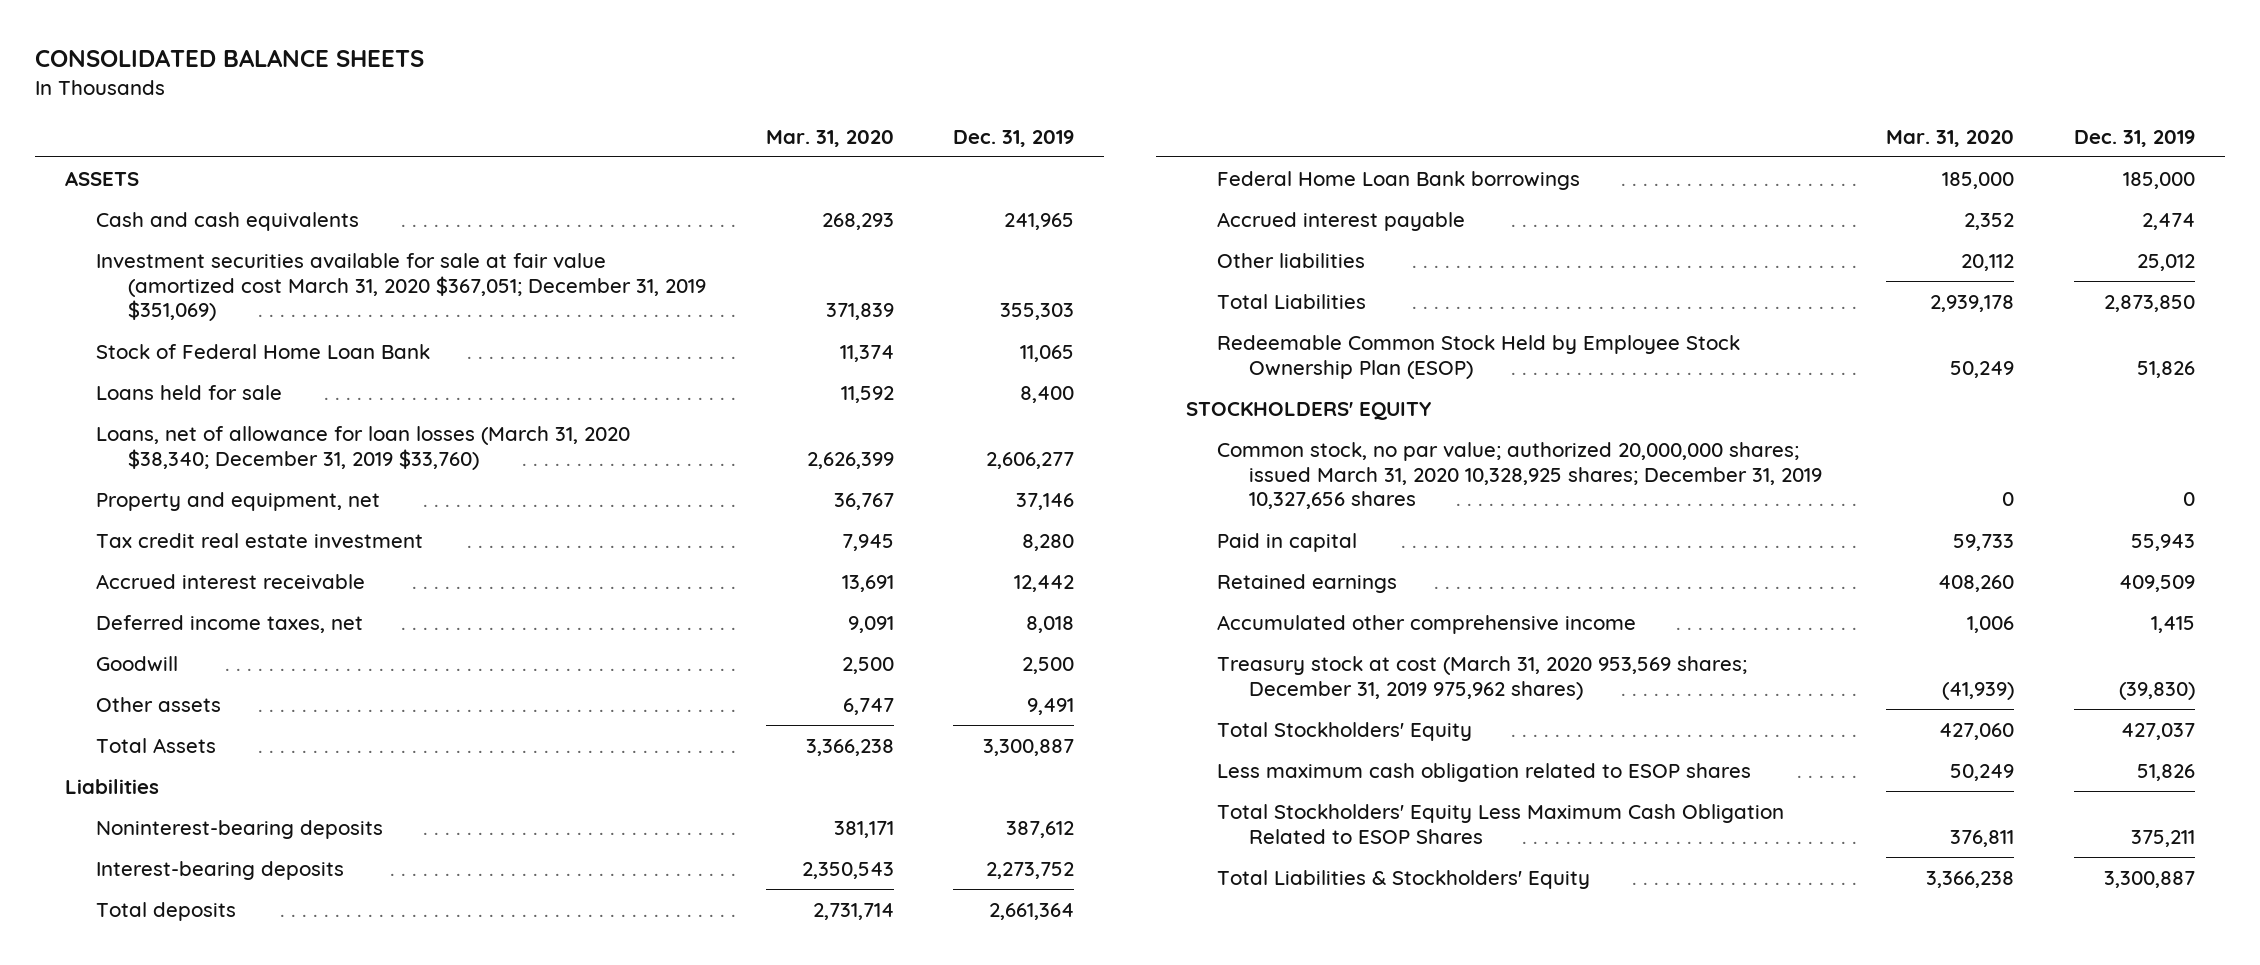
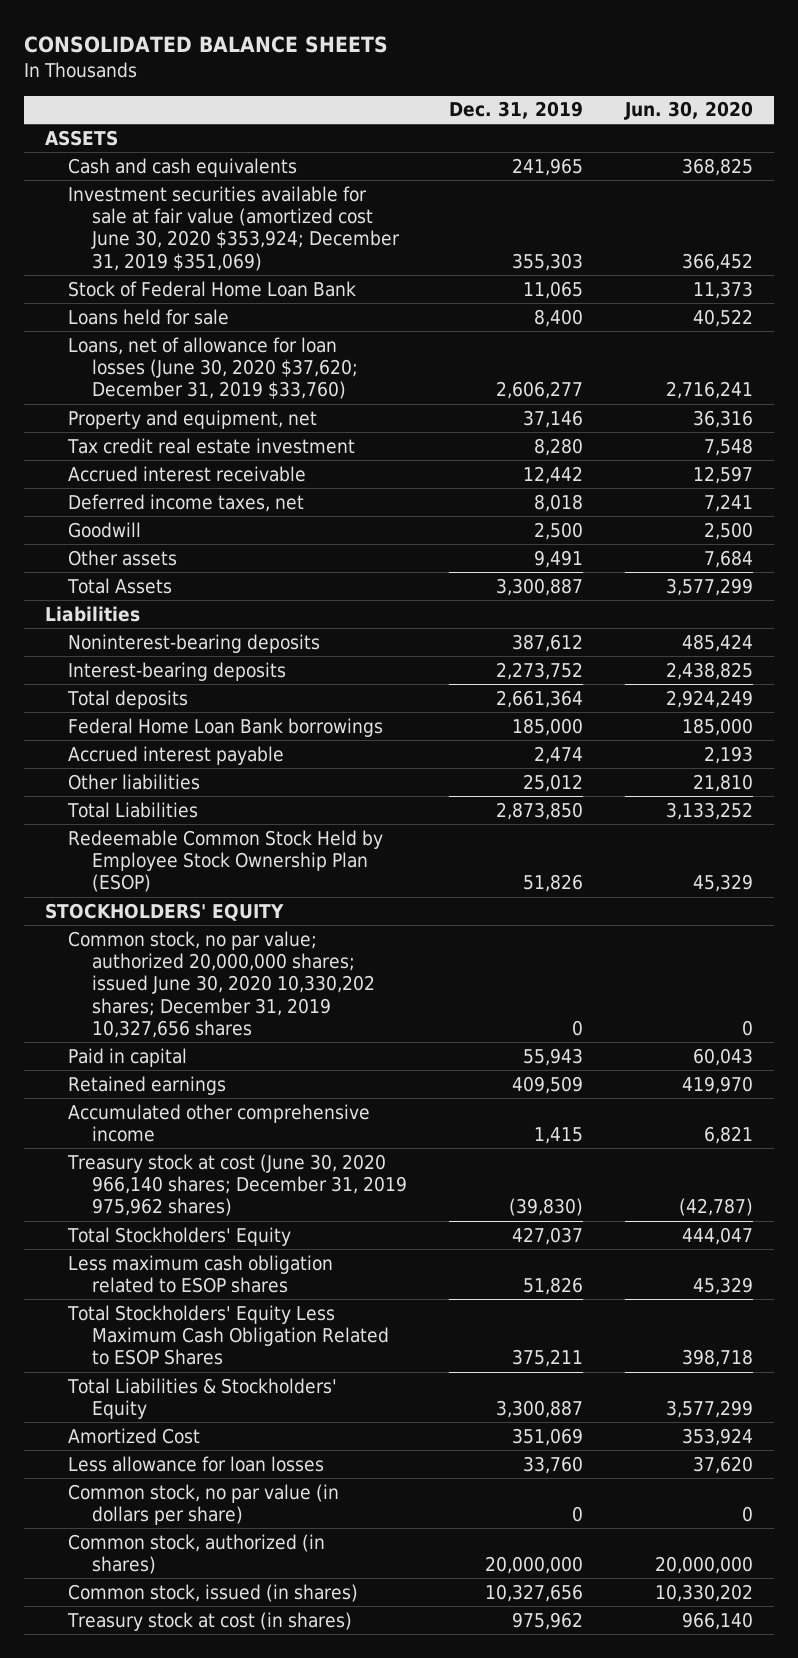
[765,129,894,147] Mar. 31, 2020 -> none
none -> [623,101,753,121] Jun. 30, 2020
[96,252,707,322] Investment securities available for sale at fair value (amortized cost March 31, 2020 $367,051; December 31, 2019 $351,069) -> [68,185,400,271] Investment securities available for sale at fair value (amortized cost June 30, 2020 $353,924; December 31, 2019 $351,069)
[96,425,631,470] Loans, net of allowance for loan losses (March 31, 2020 $38,340; December 31, 2019 $33,760) -> [68,336,358,400] Loans, net of allowance for loan losses (June 30, 2020 $37,620; December 31, 2019 $33,760)
[1217,441,1822,510] Common stock, no par value; authorized 20,000,000 shares; issued March 31, 2020 10,328,925 shares; December 31, 2019 10,327,656 shares -> [68,930,375,1039] Common stock, no par value; authorized 20,000,000 shares; issued June 30, 2020 10,330,202 shares; December 31, 2019 10,327,656 shares
[1217,655,1748,700] Treasury stock at cost (March 31, 2020 953,569 shares; December 31, 2019 975,962 shares) -> [67,1153,407,1217] Treasury stock at cost (June 30, 2020 966,140 shares; December 31, 2019 975,962 shares)
none -> [68,1427,201,1444] Amortized Cost
none -> [68,1455,325,1472] Less allowance for loan losses
none -> [68,1483,340,1525] Common stock, no par value (in dollars per share)
none -> [68,1533,326,1574] Common stock, authorized (in shares)
none -> [68,1583,359,1602] Common stock, issued (in shares)
none -> [67,1611,353,1631] Treasury stock at cost (in shares)

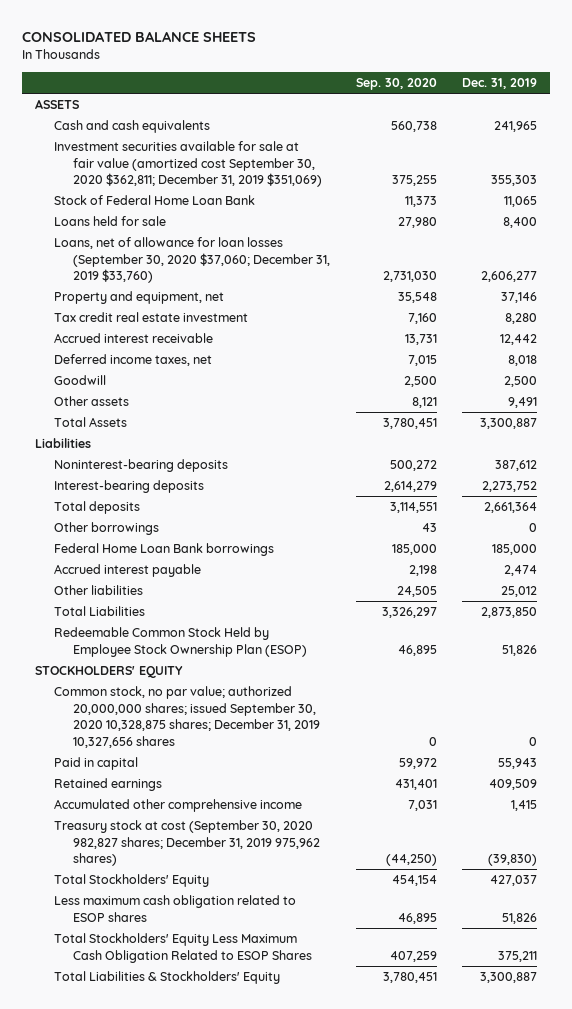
[623,101,753,121] Jun. 30, 2020 -> none
none -> [355,78,437,91] Sep. 30, 2020
[68,185,400,271] Investment securities available for sale at fair value (amortized cost June 30, 2020 $353,924; December 31, 2019 $351,069) -> [54,141,322,188] Investment securities available for sale at fair value (amortized cost September 30, 2020 $362,811; December 31, 2019 $351,069)
[68,336,358,400] Loans, net of allowance for loan losses (June 30, 2020 $37,620; December 31, 2019 $33,760) -> [54,237,330,284] Loans, net of allowance for loan losses (September 30, 2020 $37,060; December 31, 2019 $33,760)
none -> [54,522,160,536] Other borrowings
[68,930,375,1039] Common stock, no par value; authorized 20,000,000 shares; issued June 30, 2020 10,330,202 shares; December 31, 2019 10,327,656 shares -> [54,686,320,748] Common stock, no par value; authorized 20,000,000 shares; issued September 30, 2020 10,328,875 shares; December 31, 2019 10,327,656 shares
[67,1153,407,1217] Treasury stock at cost (June 30, 2020 966,140 shares; December 31, 2019 975,962 shares) -> [54,820,320,867] Treasury stock at cost (September 30, 2020 982,827 shares; December 31, 2019 975,962 shares)
[68,1427,201,1444] Amortized Cost -> none
[68,1455,325,1472] Less allowance for loan losses -> none
[68,1483,340,1525] Common stock, no par value (in dollars per share) -> none
[68,1533,326,1574] Common stock, authorized (in shares) -> none
[68,1583,359,1602] Common stock, issued (in shares) -> none
[67,1611,353,1631] Treasury stock at cost (in shares) -> none

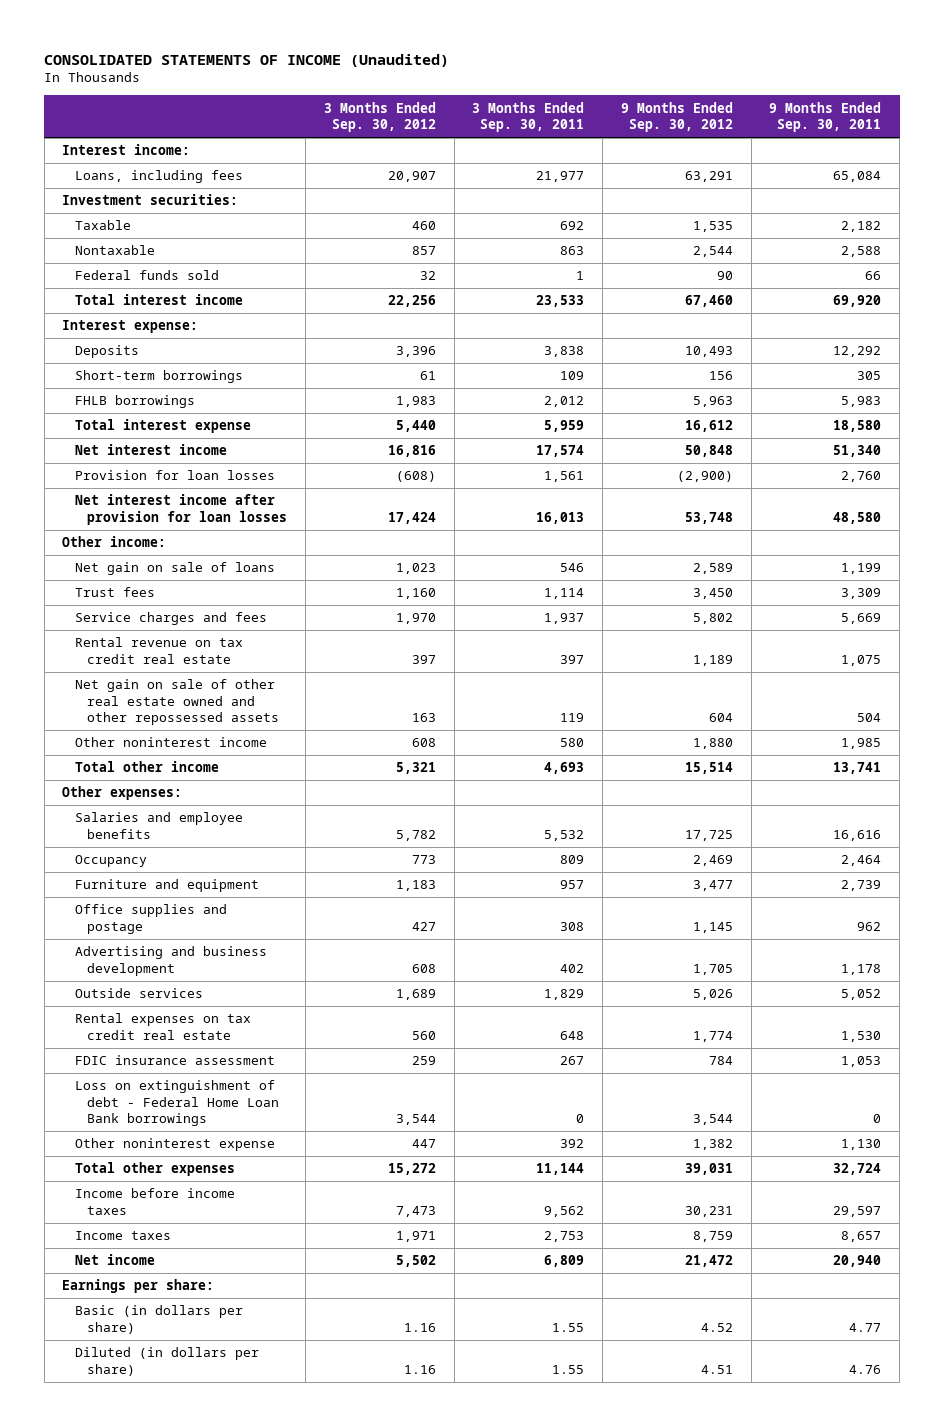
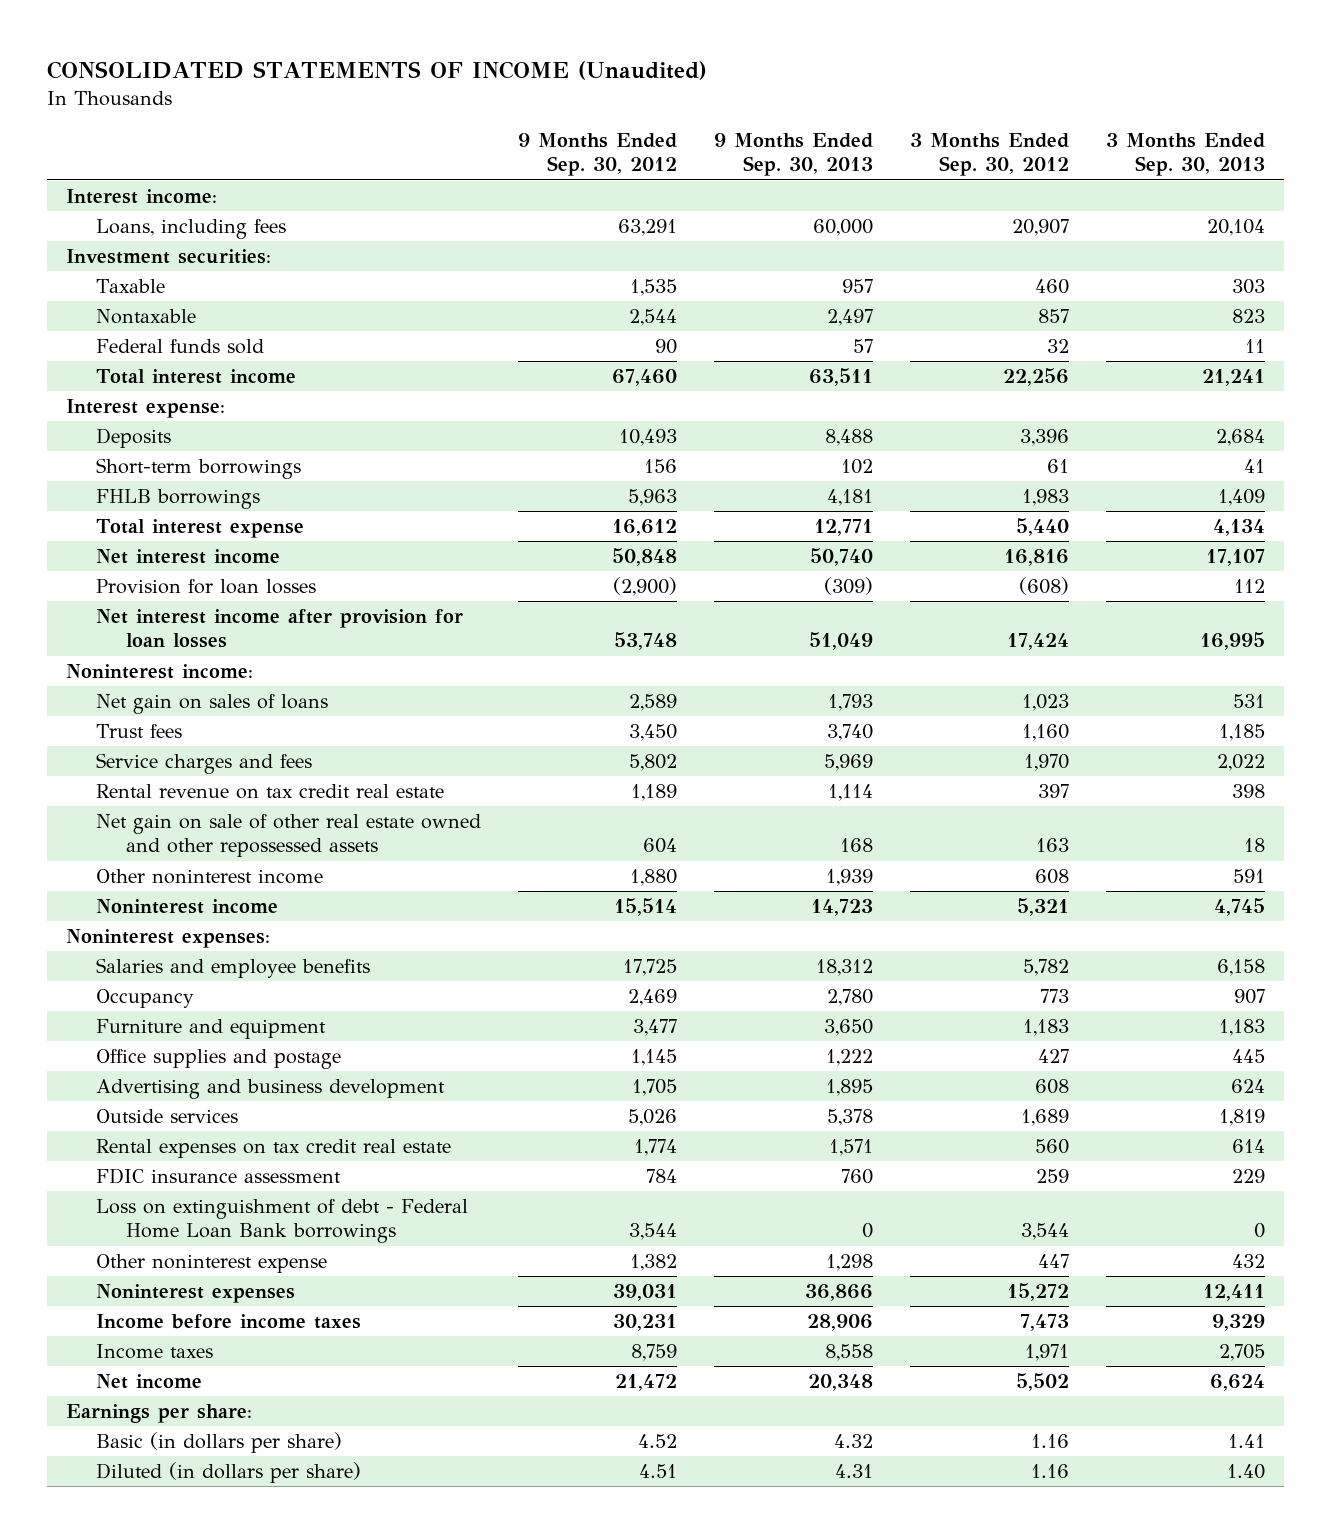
[472,101,585,133] 3 Months Ended Sep. 30, 2011 -> none
[769,101,882,133] 9 Months Ended Sep. 30, 2011 -> none
none -> [713,133,873,177] 9 Months Ended Sep. 30, 2013
none -> [1106,133,1266,177] 3 Months Ended Sep. 30, 2013
[62,536,167,548] Other income: -> [66,664,254,680] Noninterest income:
[74,562,275,576] Net gain on sale of loans -> [95,694,328,715] Net gain on sales of loans
[74,761,219,773] Total other income -> [95,899,278,915] Noninterest income
[62,786,183,801] Other expenses: -> [66,929,271,949] Noninterest expenses:
[74,1162,235,1177] Total other expenses -> [95,1284,295,1304] Noninterest expenses

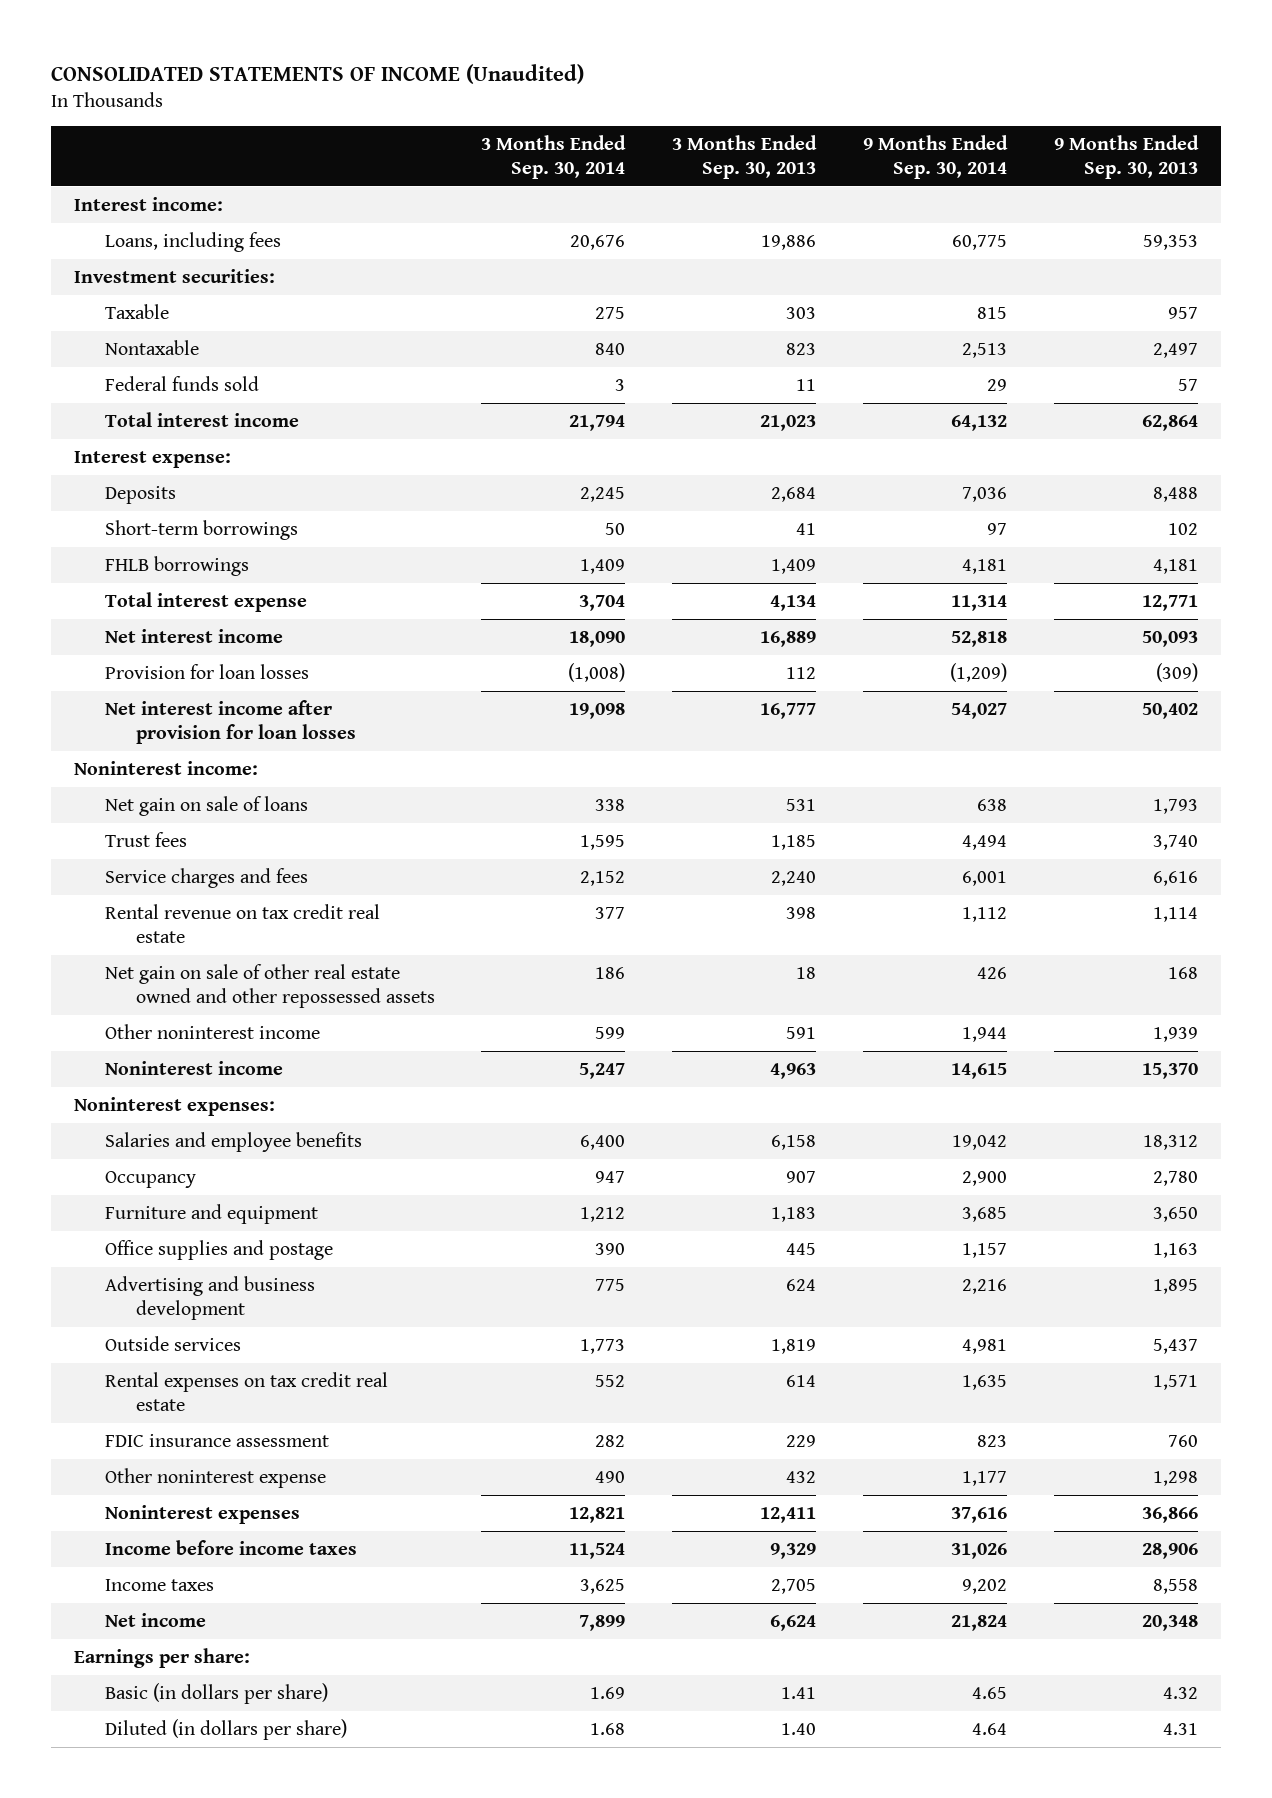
[517,133,677,177] 9 Months Ended Sep. 30, 2012 -> none
[910,133,1070,177] 3 Months Ended Sep. 30, 2012 -> none
none -> [481,135,627,180] 3 Months Ended Sep. 30, 2014
none -> [862,135,1008,180] 9 Months Ended Sep. 30, 2014
[812,219,873,237] 60,000 -> [1142,234,1198,250] 59,353
[1207,219,1266,237] 20,104 -> [761,234,817,250] 19,886
[808,368,873,387] 63,511 -> [1141,414,1198,431] 62,864
[1202,369,1266,387] 21,241 -> [760,414,817,431] 21,023
[809,548,873,567] 50,740 -> [1141,630,1198,647] 50,093
[1206,549,1266,567] 17,107 -> [760,630,817,647] 16,889
[808,632,873,651] 51,049 -> [1141,702,1198,719] 50,402
[1200,632,1266,651] 16,995 -> [760,702,817,719] 16,777
[95,694,328,715] Net gain on sales of loans -> [105,795,309,816] Net gain on sale of loans
[823,754,873,772] 5,969 -> [1152,870,1198,886] 6,616
[1217,754,1266,772] 2,022 -> [771,870,817,886] 2,240
[810,899,873,917] 14,723 -> [1141,1062,1198,1079] 15,370
[1214,898,1266,917] 4,745 -> [770,1062,817,1079] 4,963
[825,1049,873,1067] 1,222 -> [1152,1242,1198,1258] 1,163
[826,1109,873,1127] 5,378 -> [1152,1338,1198,1354] 5,437
[95,1199,468,1244] Loss on extinguishment of debt - Federal Home Loan Bank borrowings -> none

